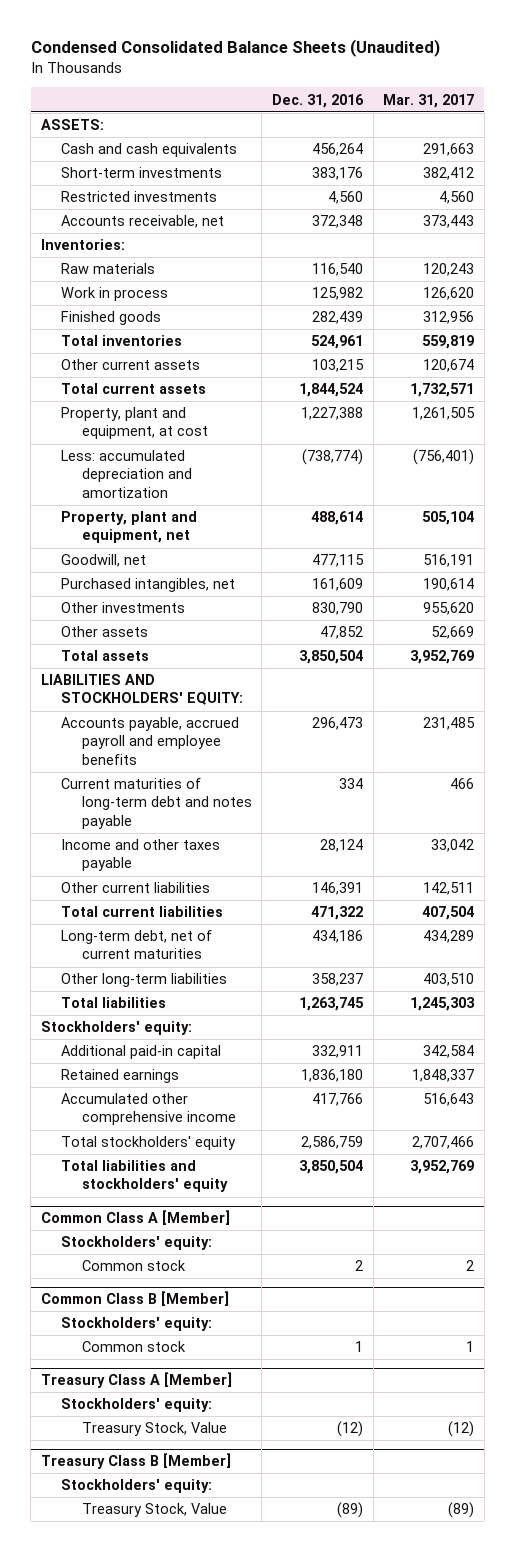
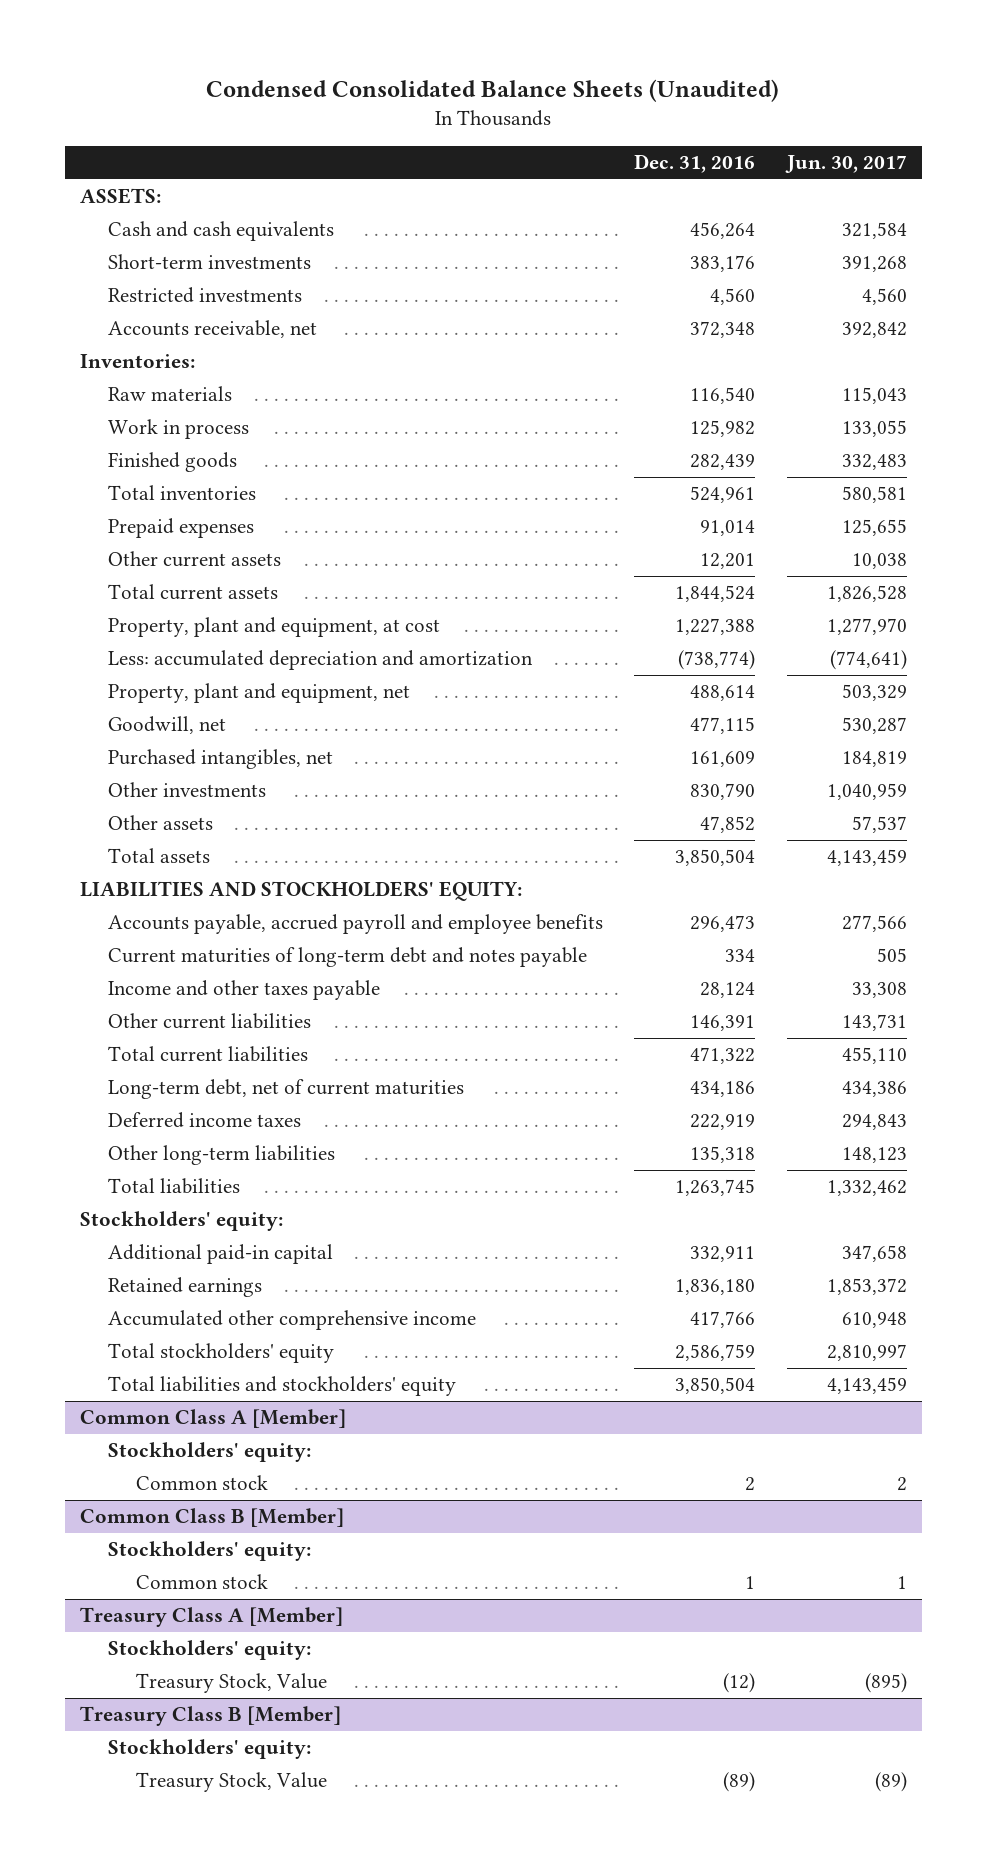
[383,93,475,108] Mar. 31, 2017 -> none
none -> [784,155,907,174] Jun. 30, 2017
none -> [107,518,254,539] Prepaid expenses
[312,359,365,373] 103,215 -> [700,553,756,570] 12,201
none -> [107,1112,301,1129] Deferred income taxes
[312,973,364,987] 358,237 -> [690,1146,756,1164] 135,318

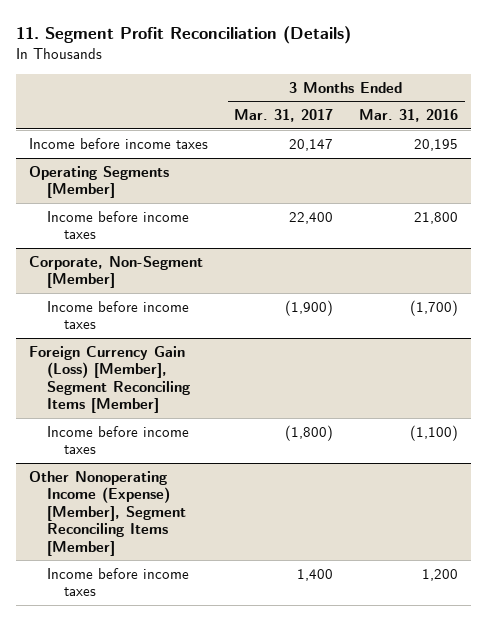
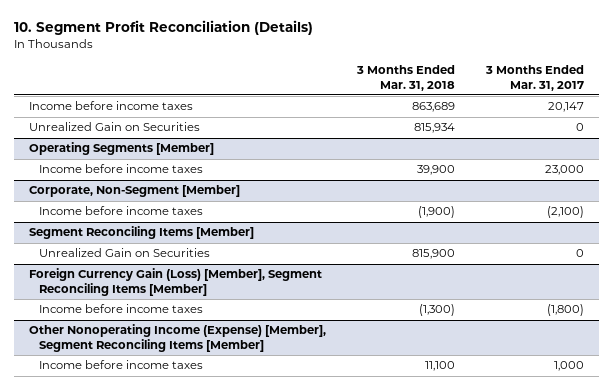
[16,26,352,45] 11. Segment Profit Reconciliation (Details) -> [13,20,313,36] 10. Segment Profit Reconciliation (Details)
[359,109,459,123] Mar. 31, 2016 -> none
none -> [355,65,455,91] 3 Months Ended Mar. 31, 2018
none -> [29,122,201,132] Unrealized Gain on Securities
[289,211,334,224] 22,400 -> [544,165,584,176] 23,000
[285,299,334,316] (1,900) -> [546,206,584,219] (2,100)
none -> [29,226,255,240] Segment Reconciling Items [Member]
none -> [38,248,210,258] Unrealized Gain on Securities
[297,568,334,581] 1,400 -> [553,361,584,372] 1,000

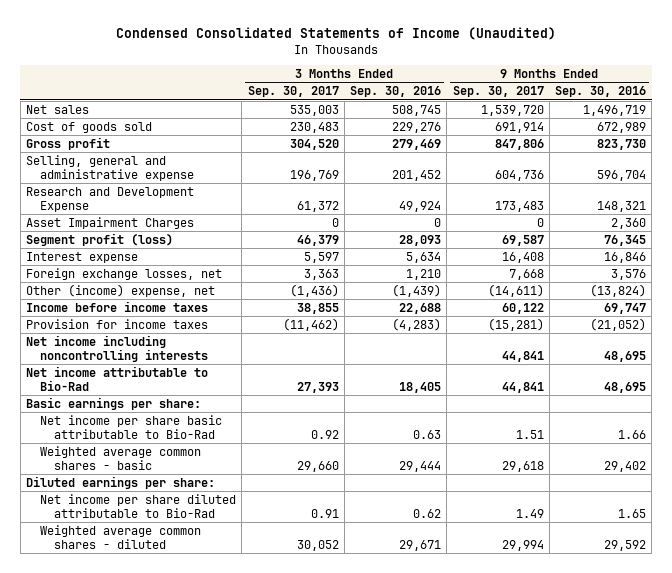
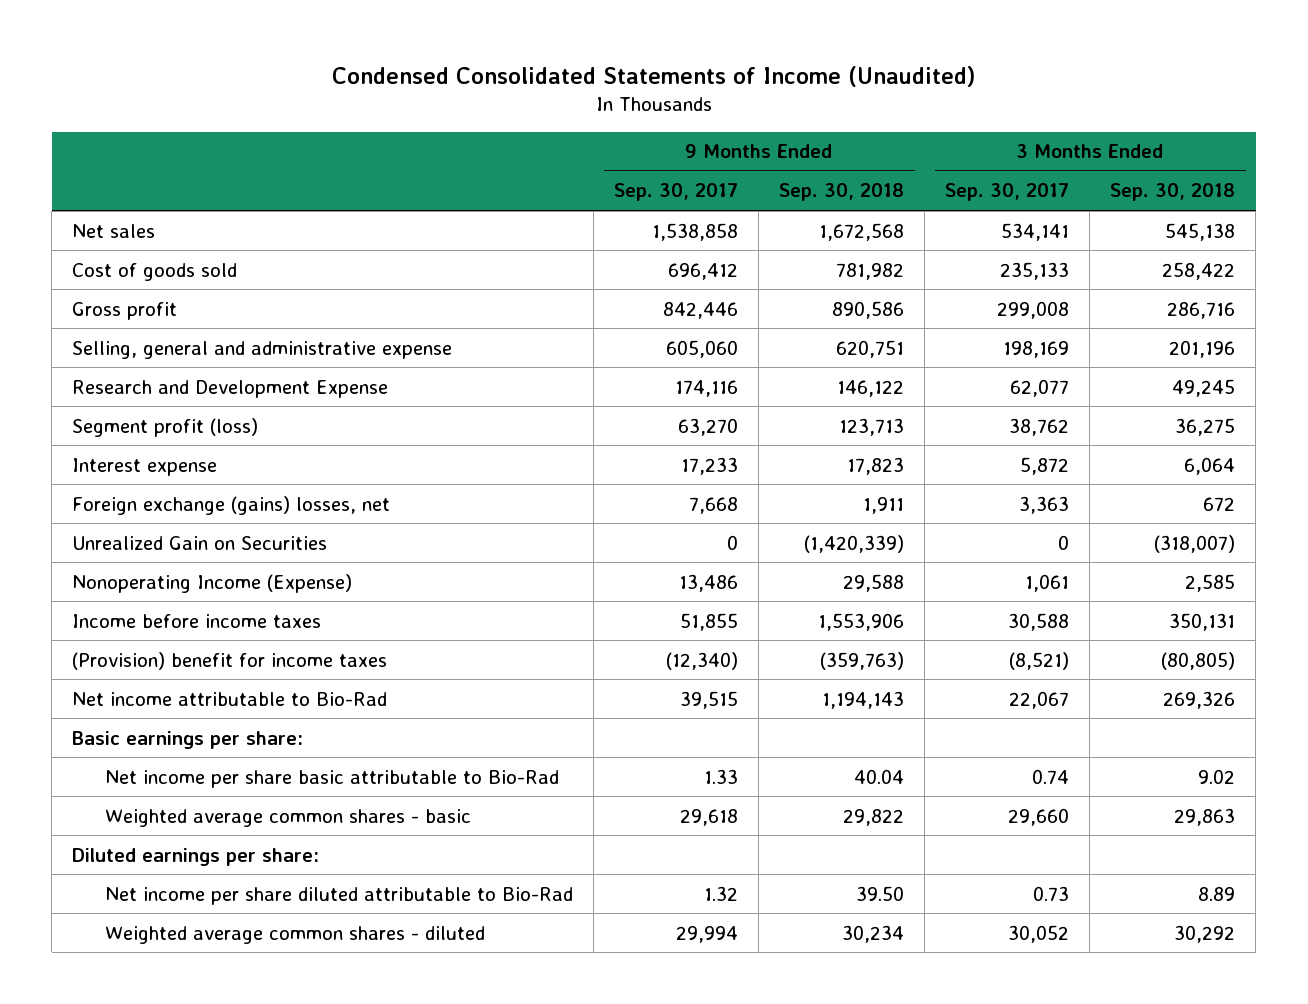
[350,86,442,98] Sep. 30, 2016 -> none
[555,86,647,98] Sep. 30, 2016 -> none
none -> [779,183,905,202] Sep. 30, 2018
none -> [1110,183,1236,202] Sep. 30, 2018
[25,216,194,229] Asset Impairment Charges -> none
[25,283,215,297] Other (income) expense, net -> none
[25,334,208,363] Net income including noncontrolling interests -> none
[289,104,339,116] 535,003 -> [1001,222,1070,241] 534,141
[480,104,544,116] 1,539,720 -> [652,222,739,241] 1,538,858
[289,121,339,133] 230,483 -> [1000,261,1070,280] 235,133
[494,121,544,133] 691,914 -> [668,262,739,280] 696,412
[289,138,339,150] 304,520 -> [997,300,1070,319] 299,008
[494,138,544,150] 847,806 -> [663,301,739,319] 842,446
[289,170,339,182] 196,769 -> [1003,340,1070,358] 198,169
[494,170,544,182] 604,736 -> [666,339,739,358] 605,060
[296,201,339,213] 61,372 -> [1010,378,1070,397] 62,077
[494,201,544,213] 173,483 -> [675,379,739,397] 174,116
[296,234,339,246] 46,379 -> [1009,417,1070,436] 38,762
[501,234,544,246] 69,587 -> [678,417,739,436] 63,270
[303,251,339,263] 5,597 -> [1020,456,1070,475] 5,872
[501,251,544,263] 16,408 -> [681,456,739,475] 17,233
[25,267,222,280] Foreign exchange losses, net -> [72,495,391,515] Foreign exchange (gains) losses, net
none -> [72,535,328,550] Unrealized Gain on Securities
none -> [72,573,353,593] Nonoperating Income (Expense)
[296,302,339,314] 38,855 -> [1008,612,1070,631] 30,588
[501,302,544,314] 60,122 -> [680,612,739,631] 51,855
[25,318,208,329] Provision for income taxes -> [72,651,388,670] (Provision) benefit for income taxes
[282,317,339,331] (11,462) -> [1009,651,1070,670] (8,521)
[487,317,544,331] (15,281) -> [666,651,739,670] (12,340)
[296,382,339,394] 27,393 -> [1009,690,1070,709] 22,067
[501,382,544,394] 44,841 -> [680,690,739,709] 39,515
[310,430,339,440] 0.92 -> [1032,768,1070,784] 0.74
[515,430,544,440] 1.51 -> [704,768,739,784] 1.33
[310,509,339,519] 0.91 -> [1033,885,1070,901] 0.73
[515,509,544,519] 1.49 -> [704,885,739,901] 1.32

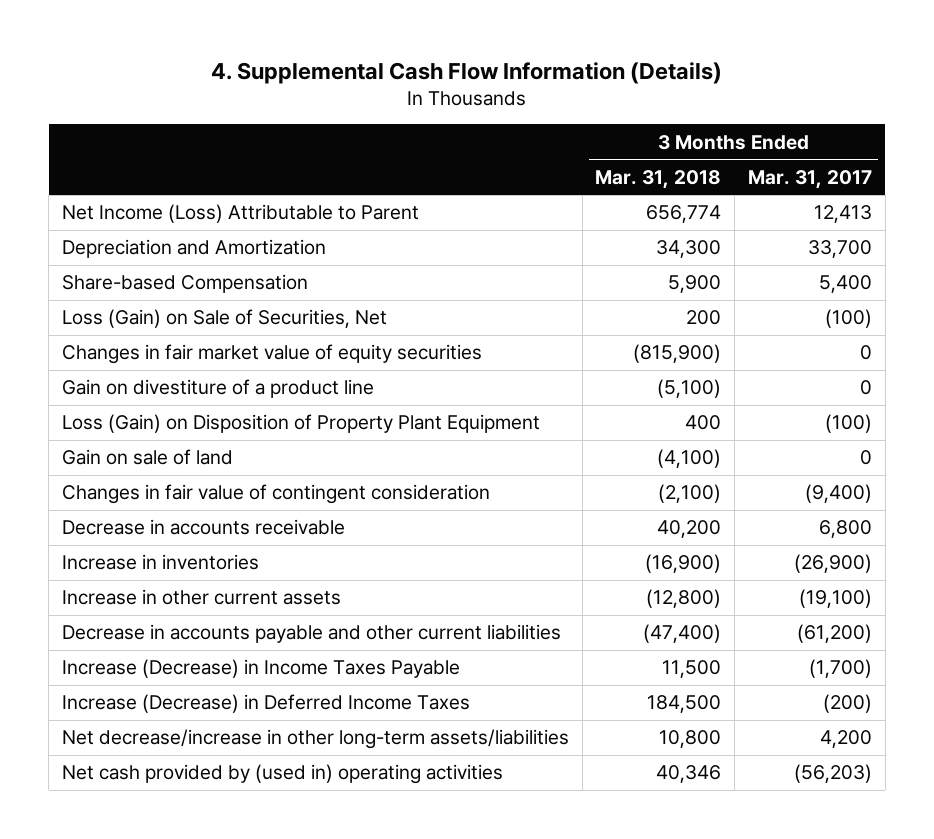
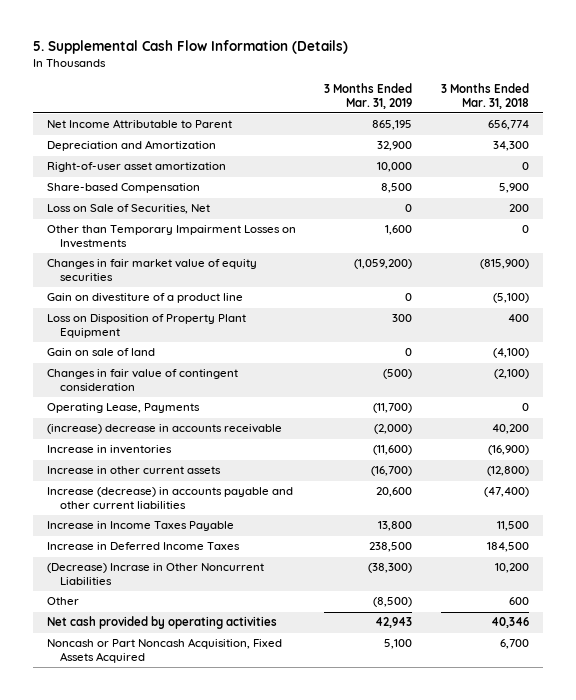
[210,61,722,84] 4. Supplemental Cash Flow Information (Details) -> [33,40,349,55] 5. Supplemental Cash Flow Information (Details)
[747,169,872,189] Mar. 31, 2017 -> none
none -> [324,82,413,109] 3 Months Ended Mar. 31, 2019
[61,204,419,224] Net Income (Loss) Attributable to Parent -> [47,119,233,129] Net Income Attributable to Parent
none -> [47,162,227,173] Right-of-user asset amortization
[61,309,387,329] Loss (Gain) on Sale of Securities, Net -> [47,204,211,215] Loss on Sale of Securities, Net
none -> [47,225,297,249] Other than Temporary Impairment Losses on Investments
[61,414,540,434] Loss (Gain) on Disposition of Property Plant Equipment -> [47,314,247,339] Loss on Disposition of Property Plant Equipment
none -> [47,403,201,414] Operating Lease, Payments
[61,519,345,536] Decrease in accounts receivable -> [47,424,283,435] (increase) decrease in accounts receivable
[61,729,569,750] Net decrease/increase in other long-term assets/liabilities -> none
[61,624,561,644] Decrease in accounts payable and other current liabilities -> [47,487,294,510] Increase (decrease) in accounts payable and other current liabilities
[61,659,460,679] Increase (Decrease) in Income Taxes Payable -> [47,521,235,532] Increase in Income Taxes Payable
[61,694,470,714] Increase (Decrease) in Deferred Income Taxes -> [47,542,241,551] Increase in Deferred Income Taxes
none -> [47,563,265,586] (Decrease) Incrase in Other Noncurrent Liabilities
none -> [47,597,80,606] Other
[61,764,503,785] Net cash provided by (used in) operating activities -> [47,616,278,630] Net cash provided by operating activities
none -> [47,638,283,664] Noncash or Part Noncash Acquisition, Fixed Assets Acquired

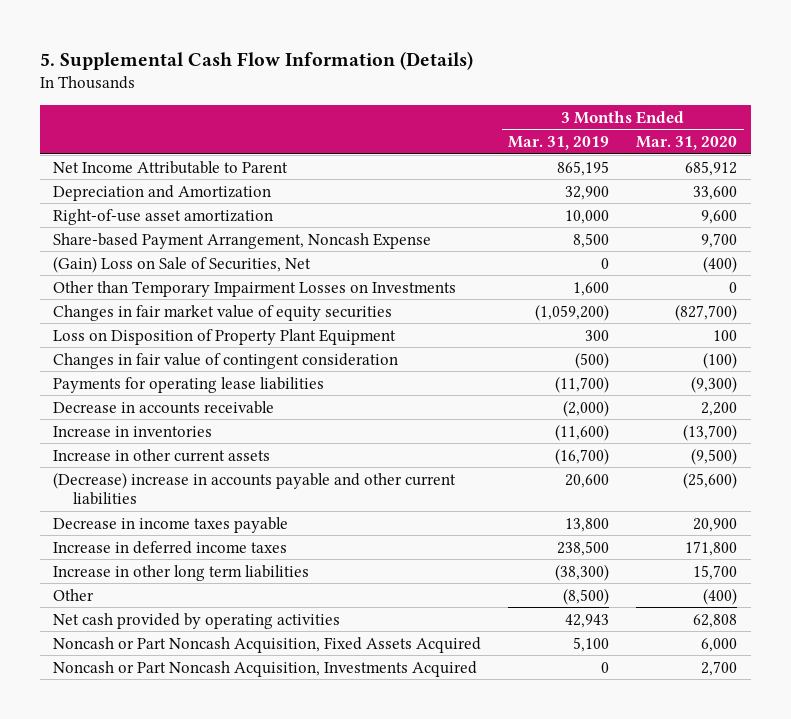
[440,82,529,109] 3 Months Ended Mar. 31, 2018 -> none
none -> [636,135,738,150] Mar. 31, 2020
[47,162,227,173] Right-of-user asset amortization -> [53,208,274,225] Right-of-use asset amortization
[47,183,201,194] Share-based Compensation -> [53,232,432,249] Share-based Payment Arrangement, Noncash Expense
[47,204,211,215] Loss on Sale of Securities, Net -> [53,255,312,273] (Gain) Loss on Sale of Securities, Net
[47,293,244,304] Gain on divestiture of a product line -> none
[47,348,156,357] Gain on sale of land -> none
[47,403,201,414] Operating Lease, Payments -> [53,376,325,393] Payments for operating lease liabilities
[47,424,283,435] (increase) decrease in accounts receivable -> [53,400,275,414] Decrease in accounts receivable
[47,487,294,510] Increase (decrease) in accounts payable and other current liabilities -> [53,471,457,505] (Decrease) increase in accounts payable and other current liabilities
[47,521,235,532] Increase in Income Taxes Payable -> [53,516,289,533] Decrease in income taxes payable
[47,542,241,551] Increase in Deferred Income Taxes -> [53,540,288,554] Increase in deferred income taxes
[47,563,265,586] (Decrease) Incrase in Other Noncurrent Liabilities -> [53,564,310,581] Increase in other long term liabilities
none -> [53,660,478,677] Noncash or Part Noncash Acquisition, Investments Acquired

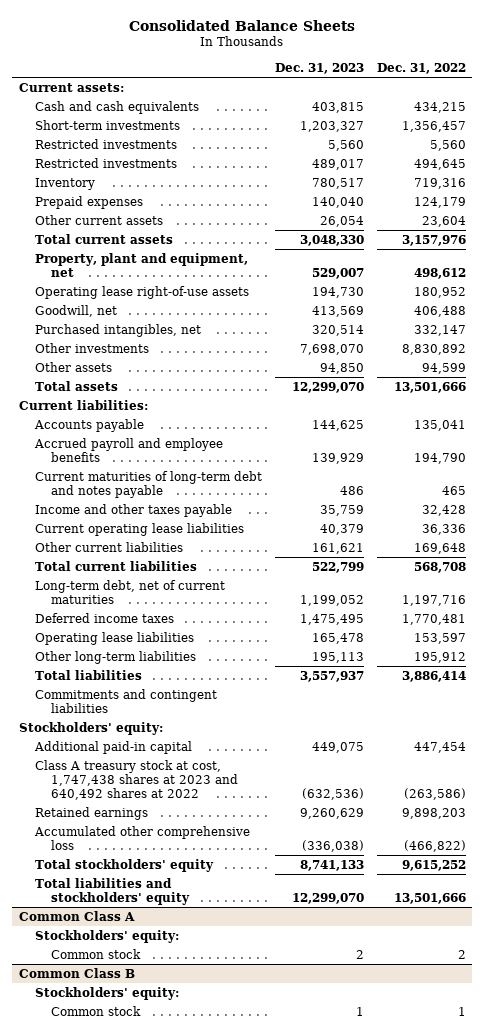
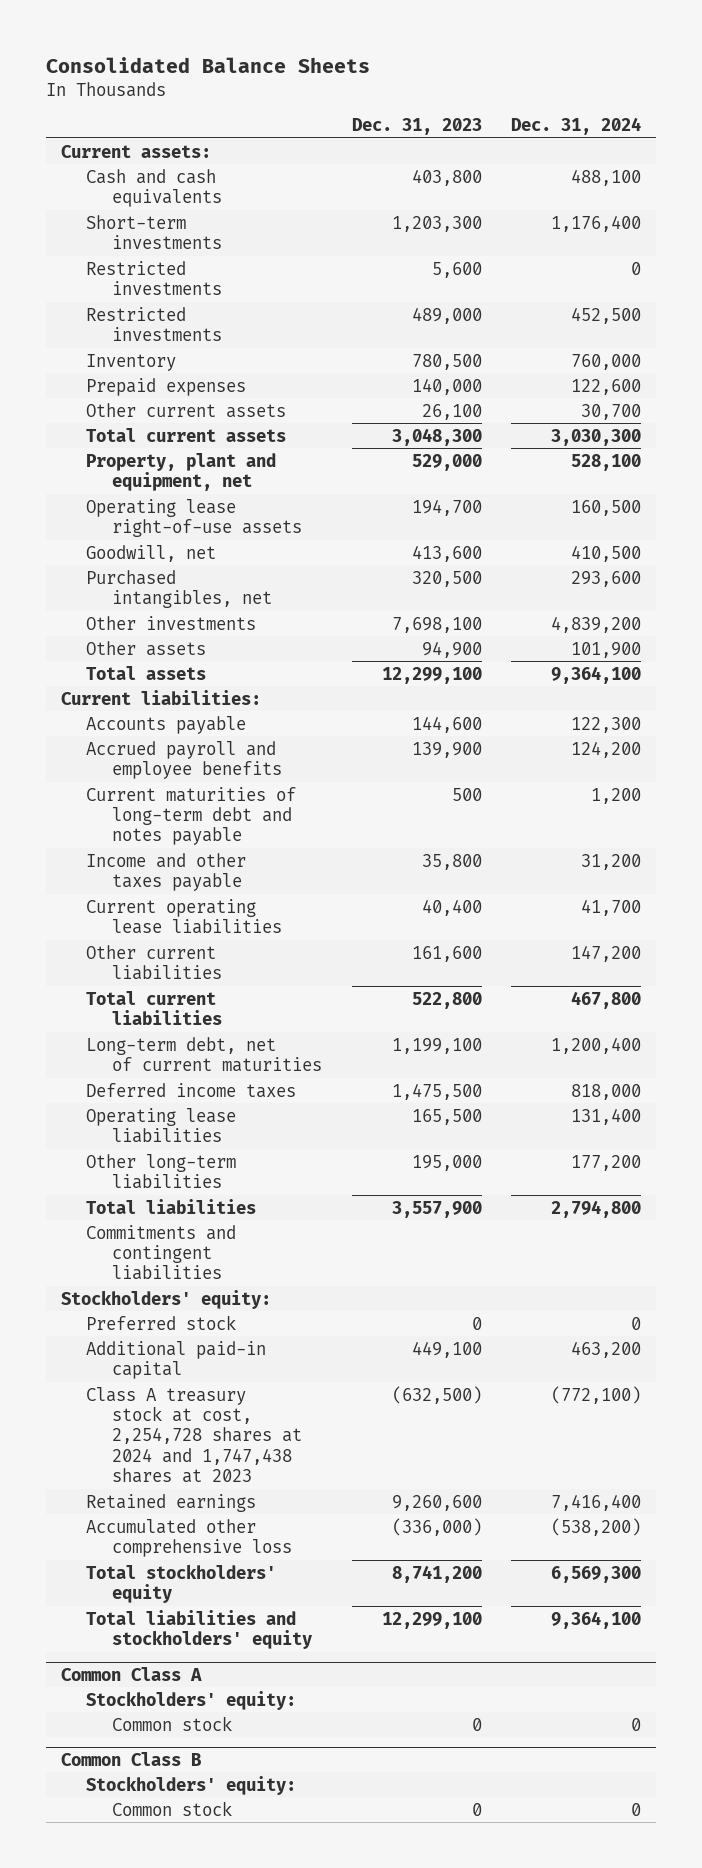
[376,62,466,74] Dec. 31, 2022 -> none
none -> [510,117,641,136] Dec. 31, 2024
[311,101,364,113] 403,815 -> [411,168,482,186] 403,800
[299,120,364,132] 1,203,327 -> [391,215,482,232] 1,203,300
[327,139,364,151] 5,560 -> [431,261,482,278] 5,600
[311,158,364,170] 489,017 -> [411,306,482,324] 489,000
[311,177,364,189] 780,517 -> [411,353,482,370] 780,500
[311,196,364,208] 140,040 -> [411,377,482,395] 140,000
[319,215,364,227] 26,054 -> [421,403,482,420] 26,100
[299,234,364,246] 3,048,330 -> [391,427,482,446] 3,048,300
[311,267,364,279] 529,007 -> [411,453,482,471] 529,000
[311,286,364,298] 194,730 -> [411,498,482,516] 194,700
[311,305,364,317] 413,569 -> [411,544,482,562] 413,600
[311,324,364,336] 320,514 -> [411,570,482,587] 320,500
[299,343,364,355] 7,698,070 -> [391,616,482,633] 7,698,100
[319,362,364,374] 94,850 -> [421,640,482,658] 94,900
[291,381,364,393] 12,299,070 -> [381,666,482,684] 12,299,100
[311,419,364,431] 144,625 -> [411,715,482,733] 144,600
[311,452,364,464] 139,929 -> [411,741,482,758] 139,900
[339,485,364,495] 486 -> [451,787,482,801] 500
[319,504,364,516] 35,759 -> [421,853,482,870] 35,800
[319,523,364,535] 40,379 -> [421,898,482,916] 40,400
[311,542,364,554] 161,621 -> [411,945,482,962] 161,600
[311,561,364,573] 522,799 -> [411,991,482,1009] 522,800
[299,594,364,606] 1,199,052 -> [391,1037,482,1054] 1,199,100
[299,613,364,625] 1,475,495 -> [391,1082,482,1100] 1,475,500
[311,632,364,644] 165,478 -> [411,1108,482,1125] 165,500
[311,651,364,663] 195,113 -> [411,1154,482,1171] 195,000
[299,670,364,682] 3,557,937 -> [391,1200,482,1218] 3,557,900
none -> [86,1314,237,1330] Preferred stock
[311,741,364,753] 449,075 -> [411,1340,482,1358] 449,100
[34,759,238,800] Class A treasury stock at cost, 1,747,438 shares at 2023 and 640,492 shares at 2022 -> [86,1386,303,1483] Class A treasury stock at cost, 2,254,728 shares at 2024 and 1,747,438 shares at 2023
[301,787,364,800] (632,536) -> [391,1385,482,1404] (632,500)
[299,807,364,819] 9,260,629 -> [391,1494,482,1511] 9,260,600
[301,839,364,852] (336,038) -> [391,1517,482,1536] (336,000)
[299,859,364,871] 8,741,133 -> [391,1564,482,1583] 8,741,200
[291,892,364,904] 12,299,070 -> [381,1611,482,1629] 12,299,100
[355,949,364,959] 2 -> [471,1717,482,1731] 0
[355,1006,364,1016] 1 -> [471,1802,482,1816] 0

